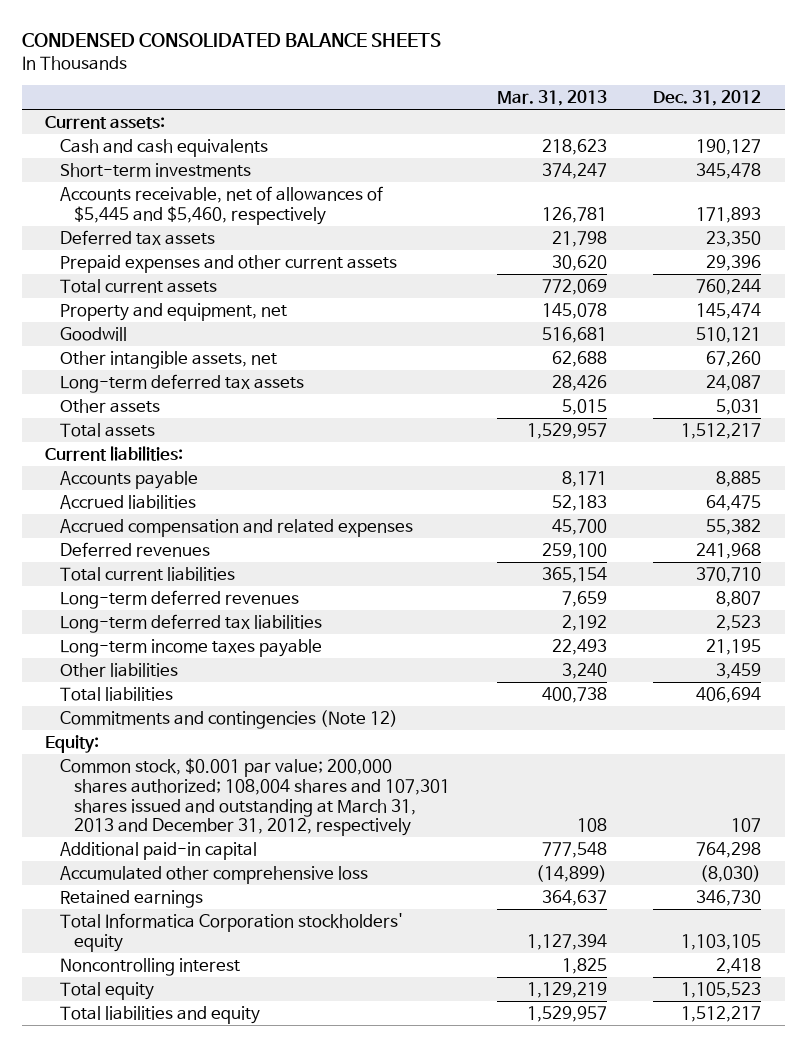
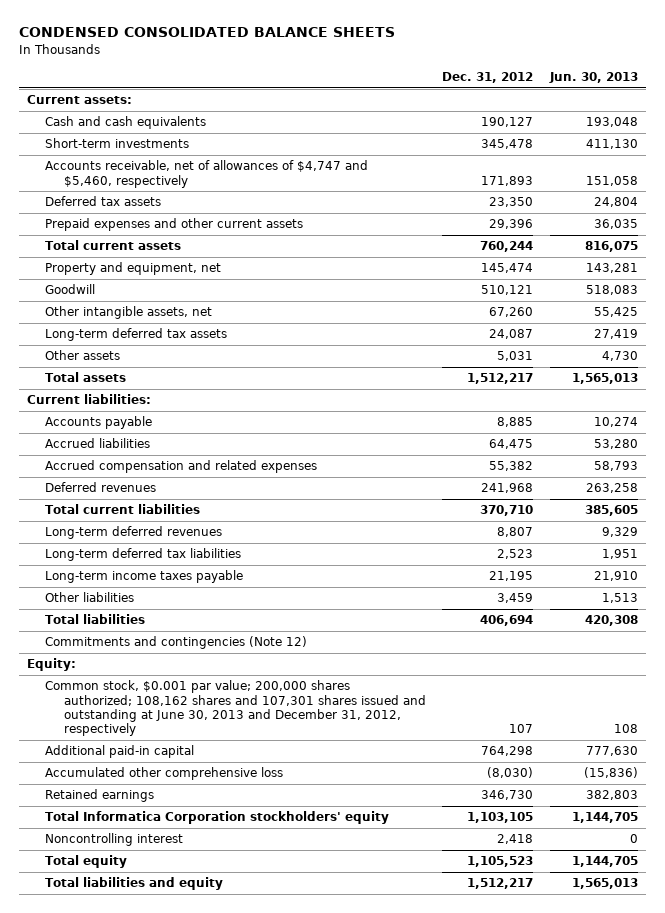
[496,90,607,107] Mar. 31, 2013 -> none
none -> [548,72,638,84] Jun. 30, 2013
[59,185,383,225] Accounts receivable, net of allowances of $5,445 and $5,460, respectively -> [45,160,369,188] Accounts receivable, net of allowances of $4,747 and $5,460, respectively
[59,757,451,837] Common stock, $0.001 par value; 200,000 shares authorized; 108,004 shares and 107,301 shares issued and outstanding at March 31, 2013 and December 31, 2012, respectively -> [45,680,426,737] Common stock, $0.001 par value; 200,000 shares authorized; 108,162 shares and 107,301 shares issued and outstanding at June 30, 2013 and December 31, 2012, respectively

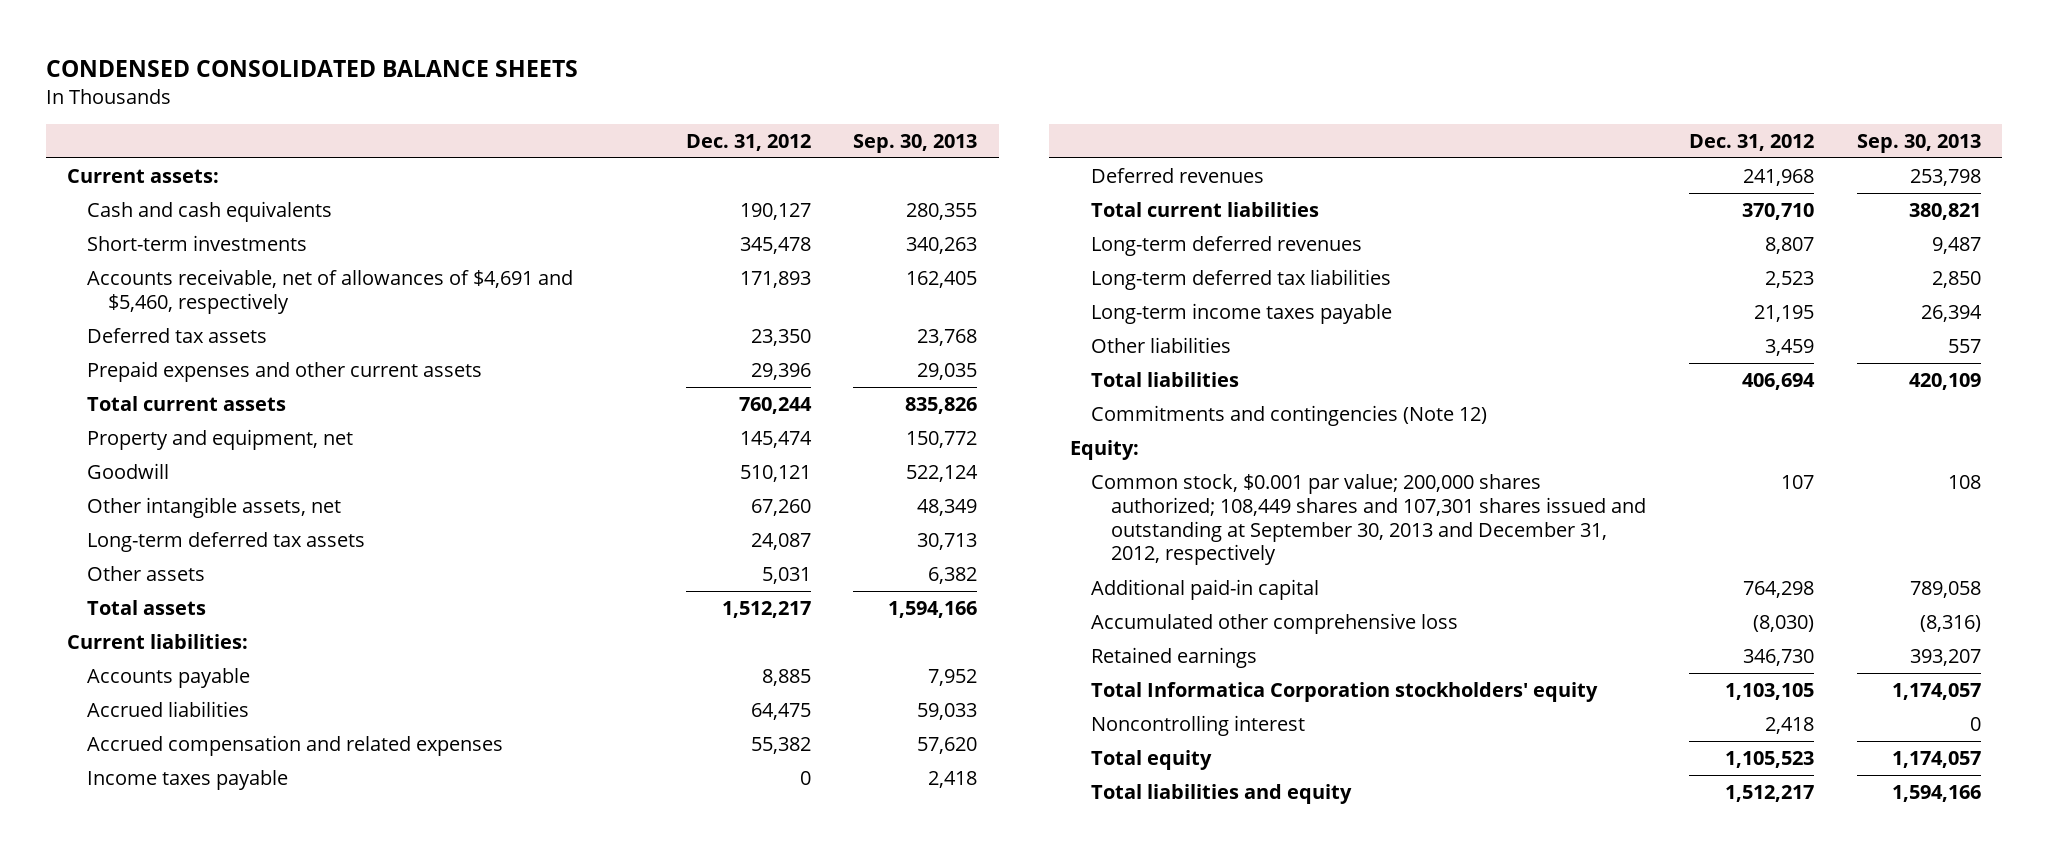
[548,72,638,84] Jun. 30, 2013 -> none
none -> [853,133,978,153] Sep. 30, 2013
[45,160,369,188] Accounts receivable, net of allowances of $4,747 and $5,460, respectively -> [87,269,574,314] Accounts receivable, net of allowances of $4,691 and $5,460, respectively
none -> [87,770,289,791] Income taxes payable
[45,680,426,737] Common stock, $0.001 par value; 200,000 shares authorized; 108,162 shares and 107,301 shares issued and outstanding at June 30, 2013 and December 31, 2012, respectively -> [1090,474,1646,566] Common stock, $0.001 par value; 200,000 shares authorized; 108,449 shares and 107,301 shares issued and outstanding at September 30, 2013 and December 31, 2012, respectively

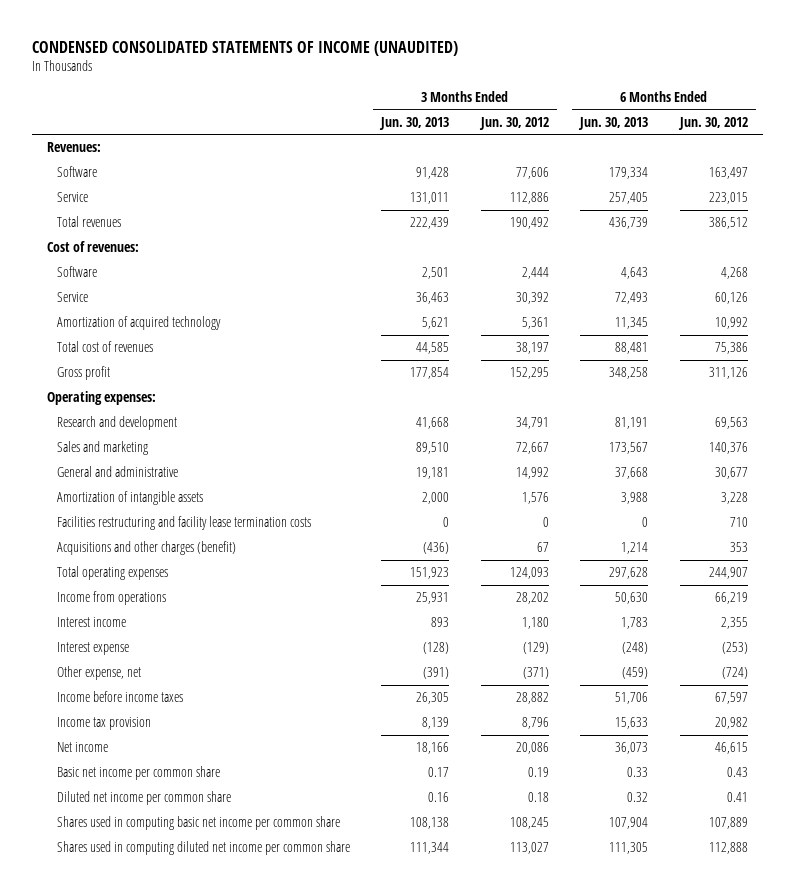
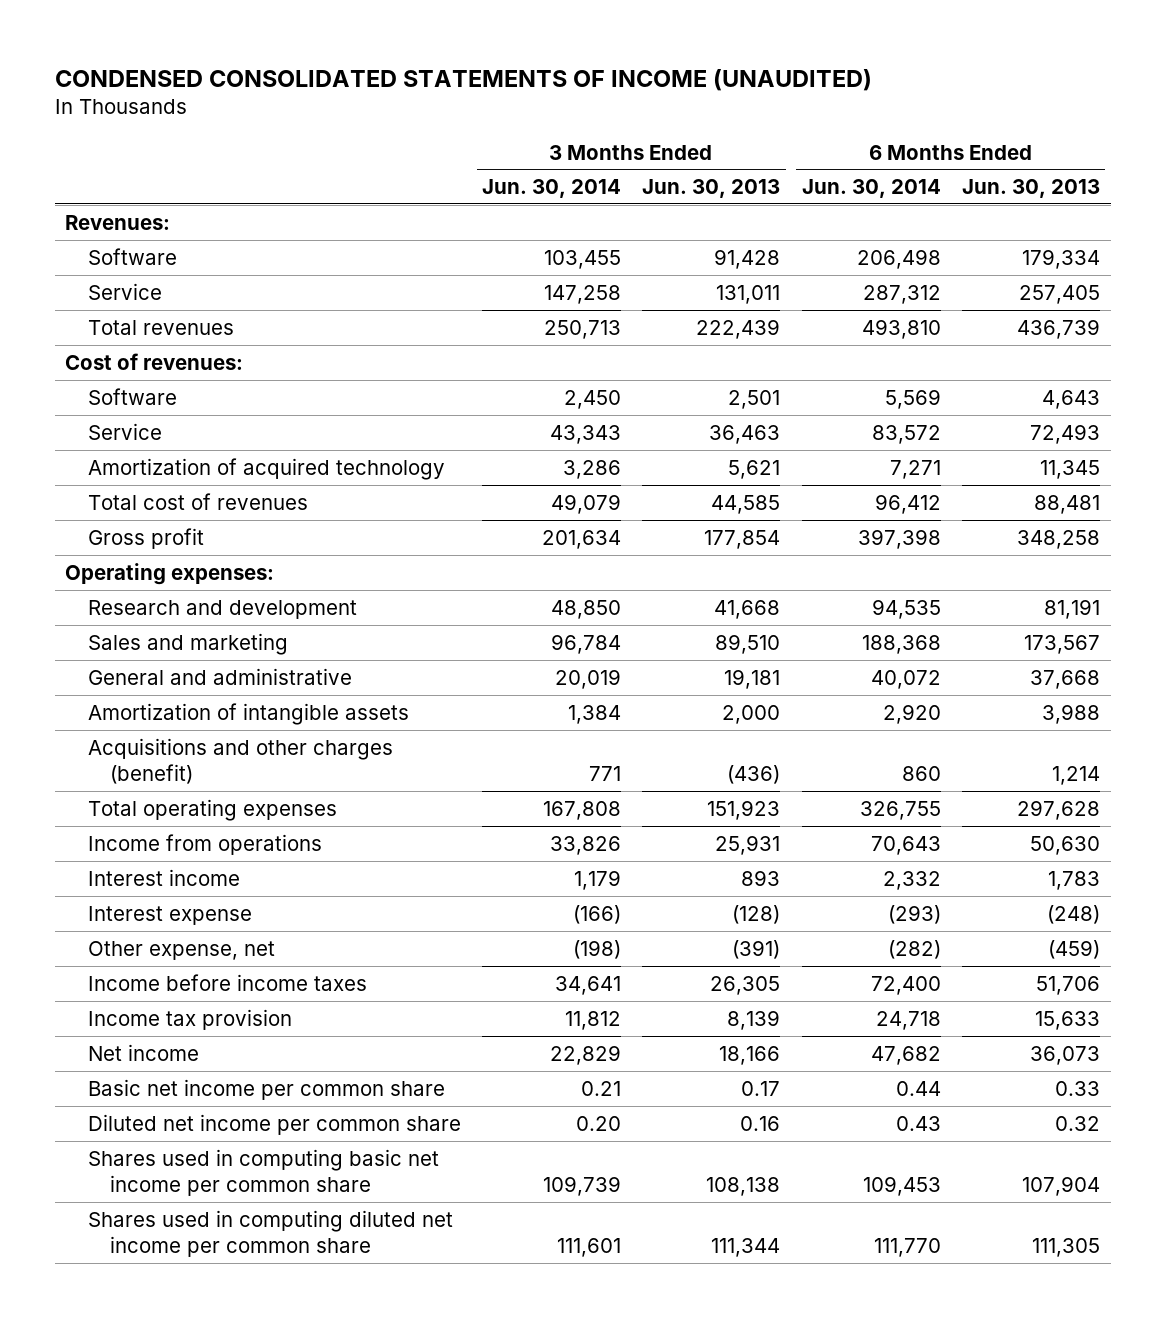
[478,116,549,130] Jun. 30, 2012 -> none
[677,116,748,130] Jun. 30, 2012 -> none
none -> [482,179,622,199] Jun. 30, 2014
none -> [801,179,941,199] Jun. 30, 2014
[56,516,311,531] Facilities restructuring and facility lease termination costs -> none

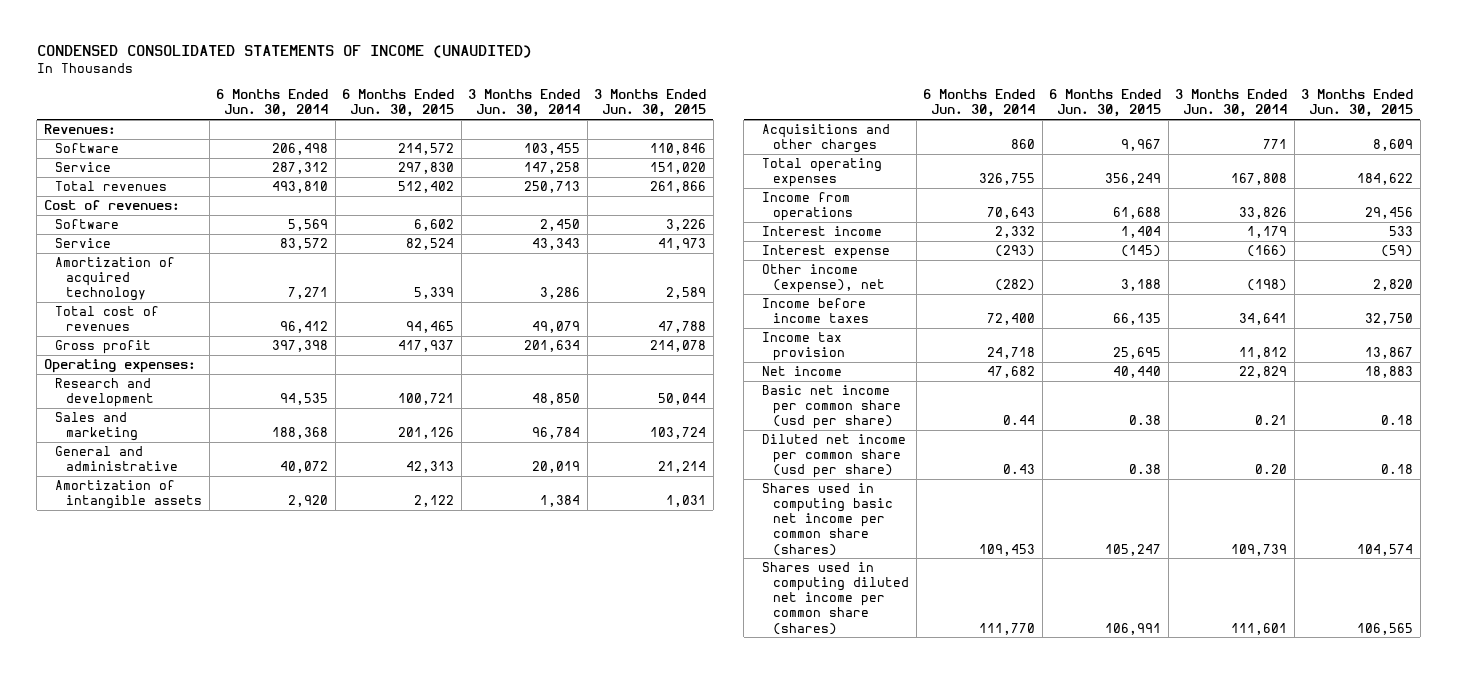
[642,179,781,199] Jun. 30, 2013 -> none
[962,179,1101,199] Jun. 30, 2013 -> none
none -> [342,89,455,118] 6 Months Ended Jun. 30, 2015
none -> [594,89,707,118] 3 Months Ended Jun. 30, 2015
[87,737,393,784] Acquisitions and other charges (benefit) -> [762,124,891,154] Acquisitions and other charges
[87,940,275,960] Other expense, net -> [762,264,886,294] Other income (expense), net
[87,1078,445,1100] Basic net income per common share -> [762,385,902,430] Basic net income per common share (usd per share)
[87,1113,461,1135] Diluted net income per common share -> [762,434,907,479] Diluted net income per common share (usd per share)
[87,1148,439,1196] Shares used in computing basic net income per common share -> [762,483,894,556] Shares used in computing basic net income per common share (shares)
[87,1209,453,1257] Shares used in computing diluted net income per common share -> [762,562,910,635] Shares used in computing diluted net income per common share (shares)

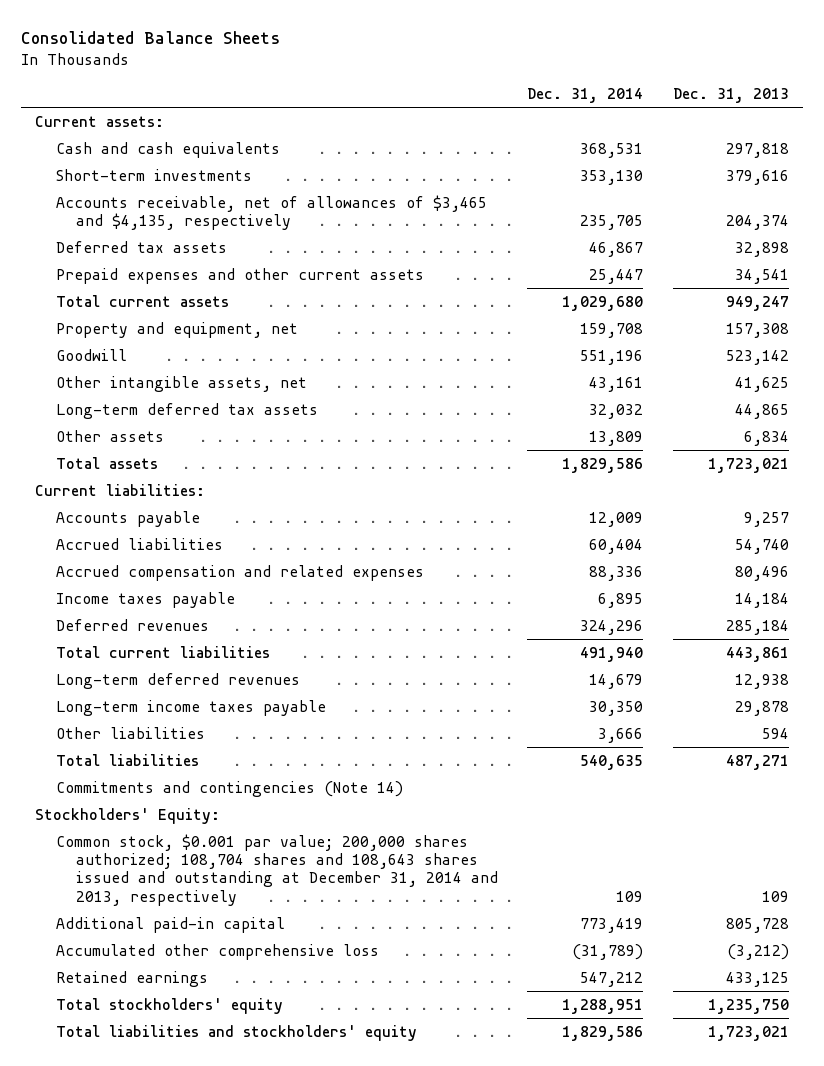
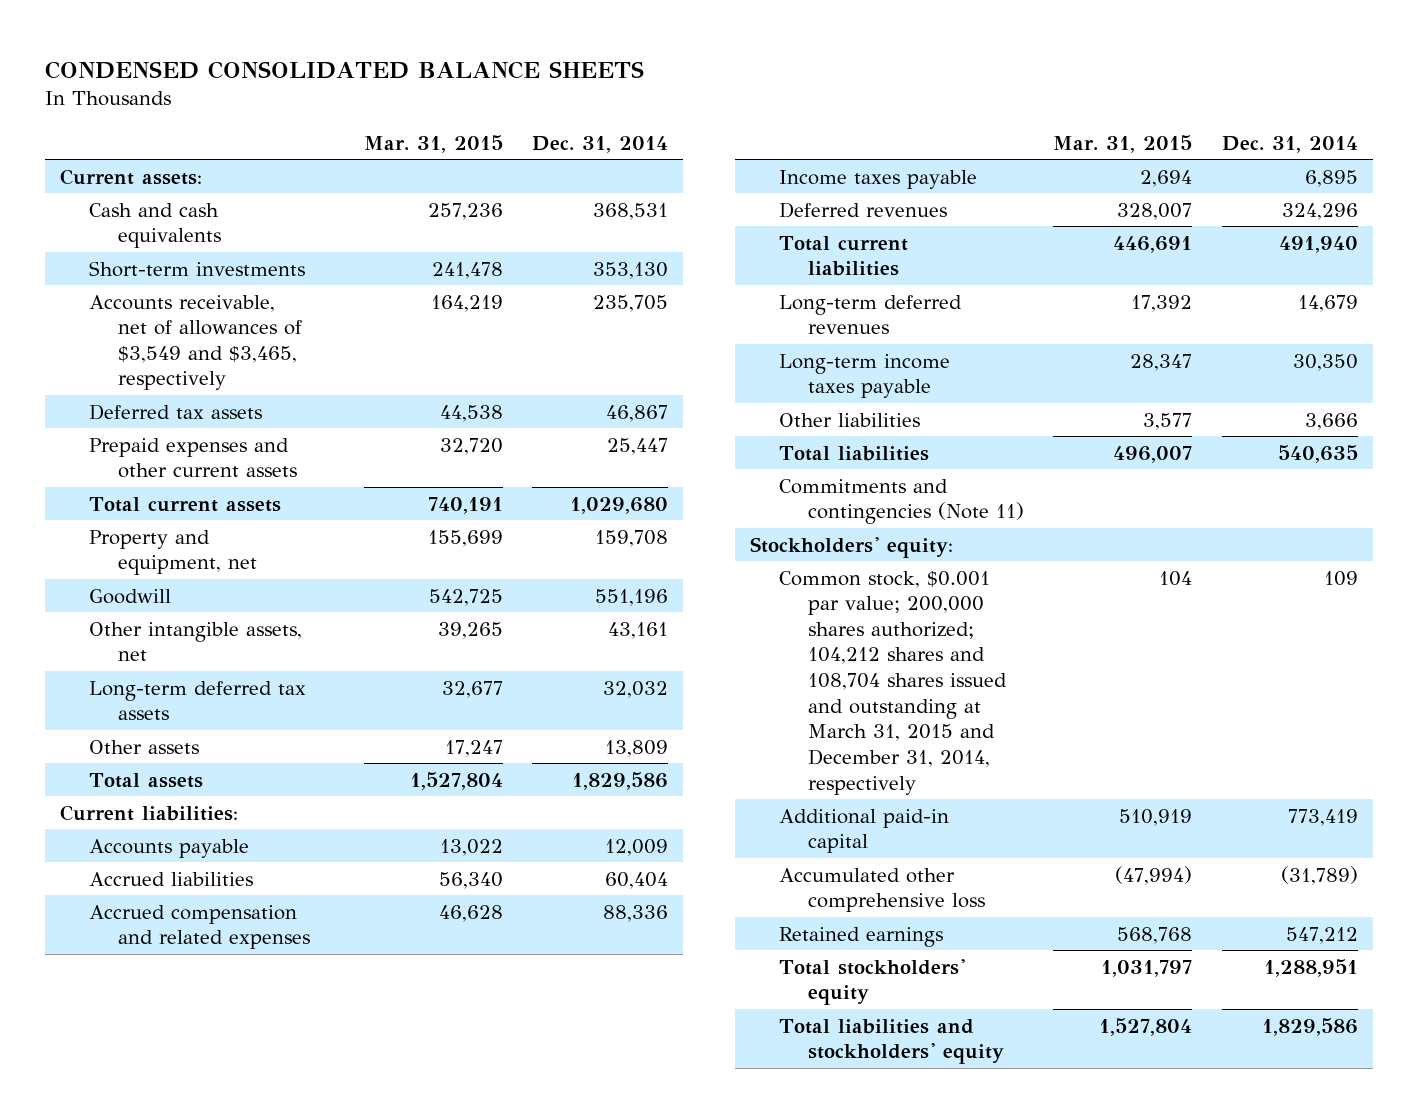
[20,31,280,45] Consolidated Balance Sheets -> [45,60,645,79] CONDENSED CONSOLIDATED BALANCE SHEETS
[672,88,789,104] Dec. 31, 2013 -> none
none -> [363,134,503,153] Mar. 31, 2015
[55,194,487,231] Accounts receivable, net of allowances of $3,465 and $4,135, respectively -> [89,294,303,391] Accounts receivable, net of allowances of $3,549 and $3,465, respectively
[55,780,403,797] Commitments and contingencies (Note 14) -> [778,478,1024,525] Commitments and contingencies (Note 11)
[35,807,221,824] Stockholders' Equity: -> [749,536,953,558] Stockholders' equity:
[55,833,499,906] Common stock, $0.001 par value; 200,000 shares authorized; 108,704 shares and 108,643 shares issued and outstanding at December 31, 2014 and 2013, respectively -> [778,570,1007,795] Common stock, $0.001 par value; 200,000 shares authorized; 104,212 shares and 108,704 shares issued and outstanding at March 31, 2015 and December 31, 2014, respectively

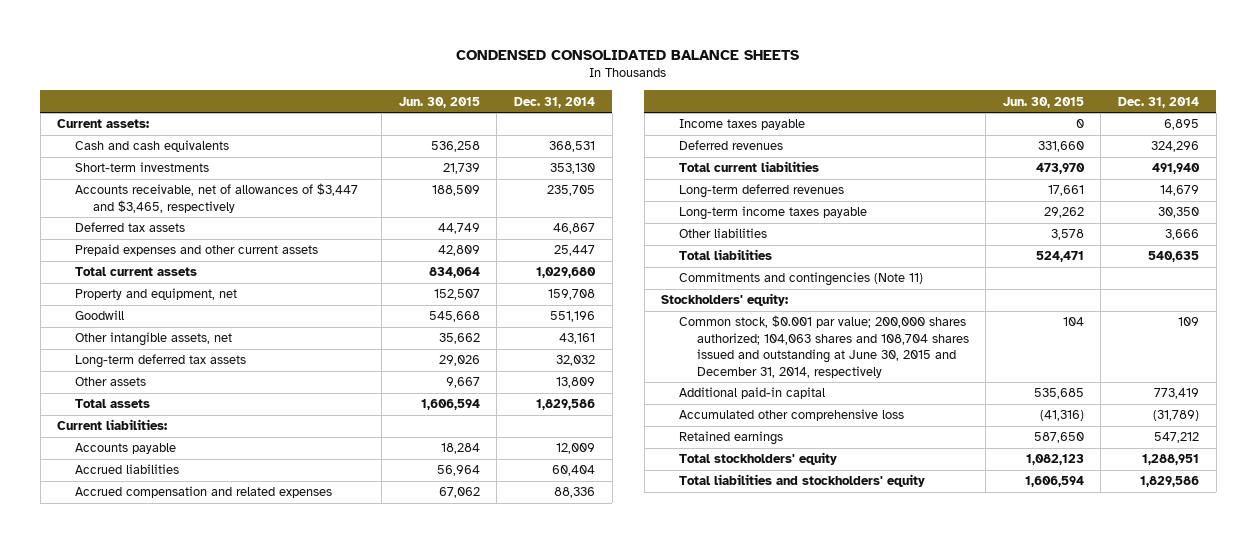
[363,134,503,153] Mar. 31, 2015 -> none
none -> [398,96,480,108] Jun. 30, 2015
[89,294,303,391] Accounts receivable, net of allowances of $3,549 and $3,465, respectively -> [74,183,358,213] Accounts receivable, net of allowances of $3,447 and $3,465, respectively
[778,570,1007,795] Common stock, $0.001 par value; 200,000 shares authorized; 104,212 shares and 108,704 shares issued and outstanding at March 31, 2015 and December 31, 2014, respectively -> [679,315,969,378] Common stock, $0.001 par value; 200,000 shares authorized; 104,063 shares and 108,704 shares issued and outstanding at June 30, 2015 and December 31, 2014, respectively

